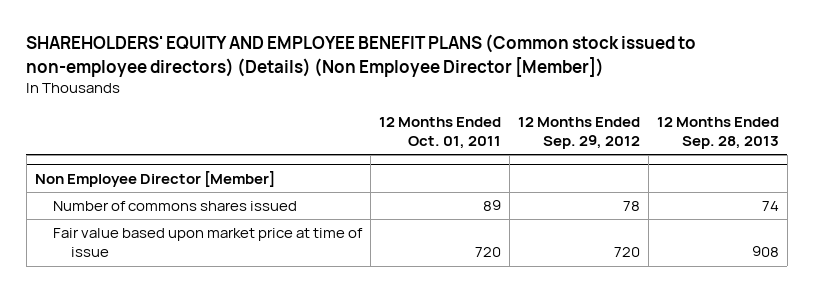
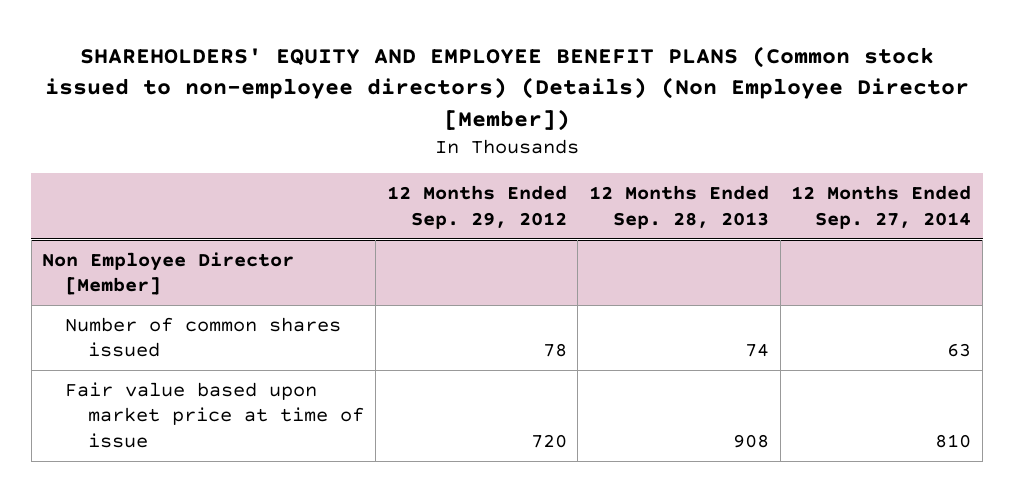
[378,116,501,150] 12 Months Ended Oct. 01, 2011 -> none
none -> [791,185,972,229] 12 Months Ended Sep. 27, 2014
[53,201,298,212] Number of commons shares issued -> [65,316,342,358] Number of common shares issued

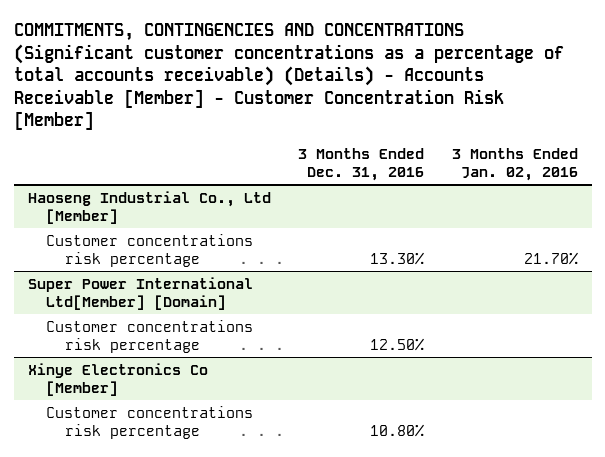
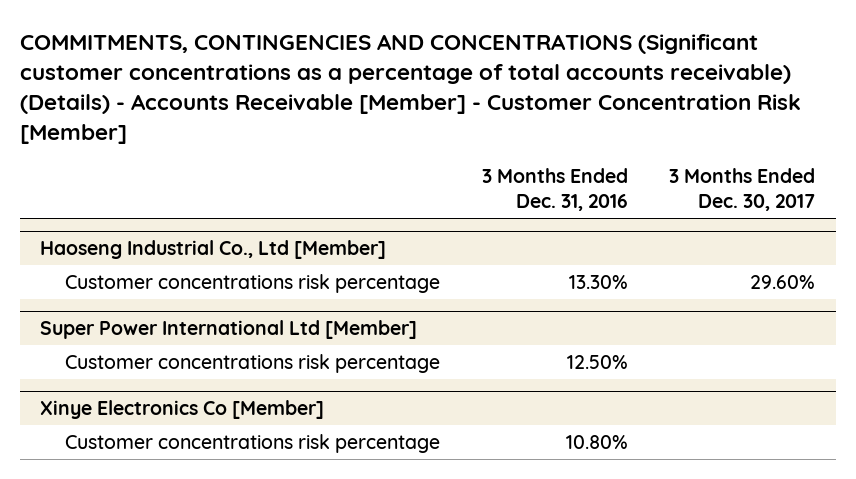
[451,147,578,181] 3 Months Ended Jan. 02, 2016 -> none
none -> [669,168,816,211] 3 Months Ended Dec. 30, 2017
[27,276,253,310] Super Power International Ltd[Member] [Domain] -> [40,320,418,340] Super Power International Ltd [Member]

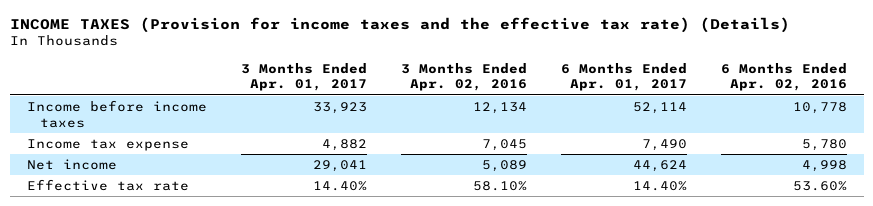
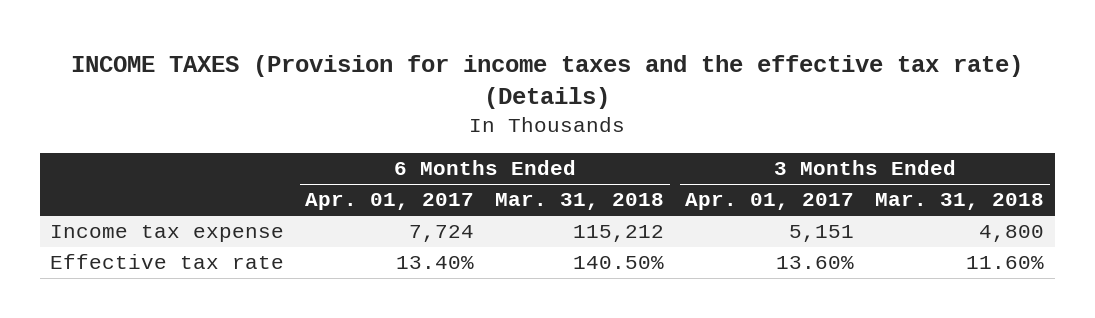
[400,62,527,92] 3 Months Ended Apr. 02, 2016 -> none
[720,62,847,92] 6 Months Ended Apr. 02, 2016 -> none
none -> [495,193,665,211] Mar. 31, 2018
none -> [875,193,1045,211] Mar. 31, 2018
[26,99,207,128] Income before income taxes -> none
[26,158,117,170] Net income -> none
[321,138,367,151] 4,882 -> [789,225,855,243] 5,151
[641,138,687,151] 7,490 -> [409,225,475,243] 7,724
[312,180,367,191] 14.40% -> [776,256,855,270] 13.60%
[632,180,687,191] 14.40% -> [396,256,475,270] 13.40%

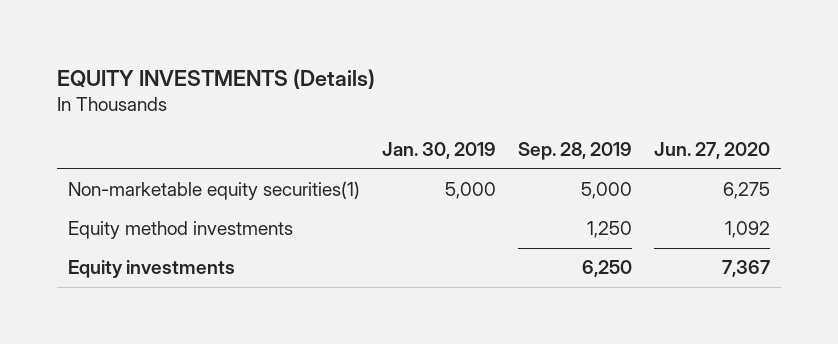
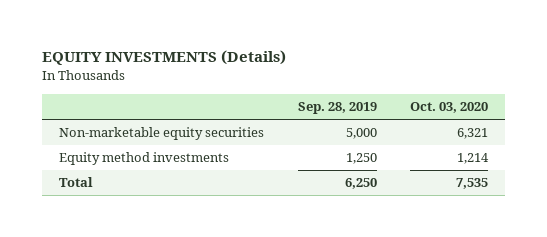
[381,142,496,160] Jan. 30, 2019 -> none
[654,142,771,160] Jun. 27, 2020 -> none
none -> [410,102,489,114] Oct. 03, 2020
[67,181,360,201] Non-marketable equity securities(1) -> [58,127,264,141] Non-marketable equity securities
[67,260,235,279] Equity investments -> [58,177,93,188] Total

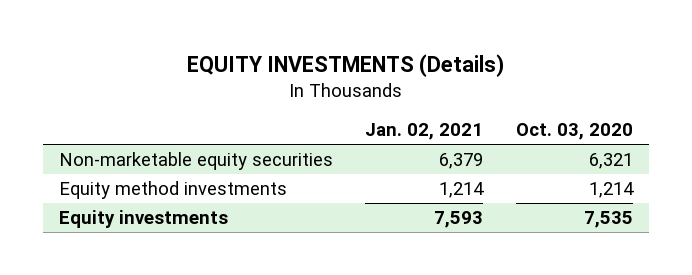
[297,102,377,115] Sep. 28, 2019 -> none
none -> [365,123,484,141] Jan. 02, 2021
[58,177,93,188] Total -> [58,209,228,228] Equity investments

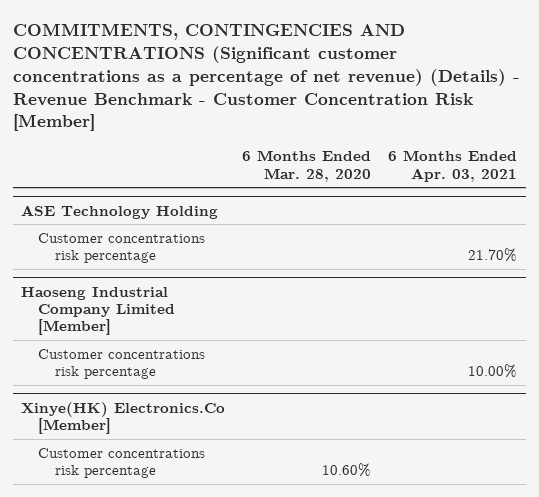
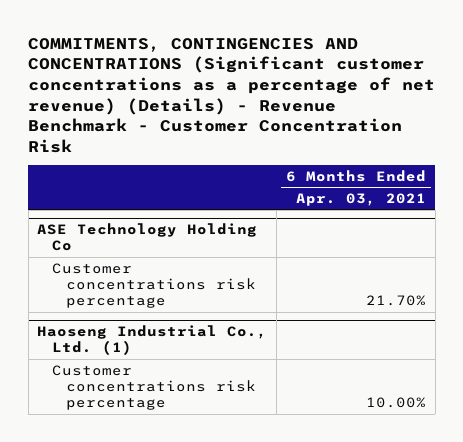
[13,22,521,132] COMMITMENTS, CONTINGENCIES AND CONCENTRATIONS (Significant customer concentrations as a percentage of net revenue) (Details) - Revenue Benchmark - Customer Concentration Risk [Member] -> [28,37,436,153] COMMITMENTS, CONTINGENCIES AND CONCENTRATIONS (Significant customer concentrations as a percentage of net revenue) (Details) - Revenue Benchmark - Customer Concentration Risk
[242,150,372,182] 6 Months Ended Mar. 28, 2020 -> none
[21,204,219,219] ASE Technology Holding -> [37,222,258,252] ASE Technology Holding Co
[21,286,175,336] Haoseng Industrial Company Limited [Member] -> [37,324,268,356] Haoseng Industrial Co., Ltd. (1)
[21,401,226,435] Xinye(HK) Electronics.Co [Member] -> none
[37,447,205,479] Customer concentrations risk percentage -> none

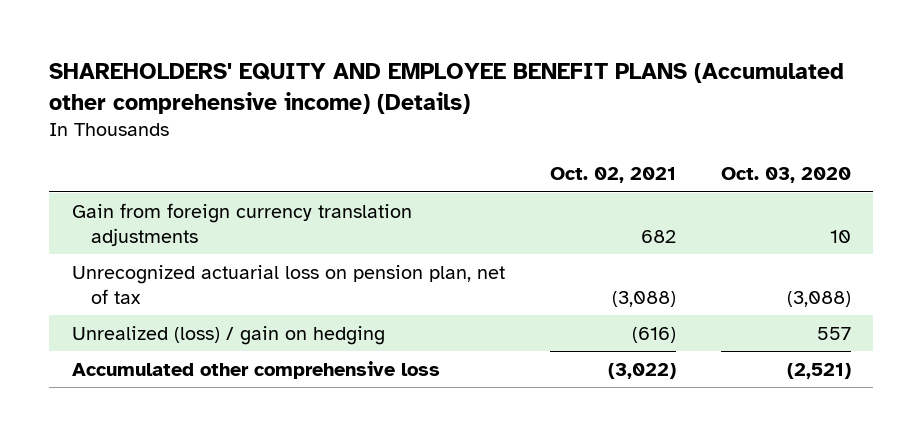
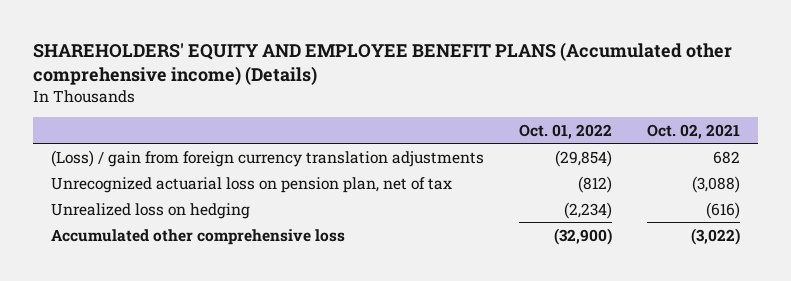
[720,167,851,184] Oct. 03, 2020 -> none
none -> [518,123,612,139] Oct. 01, 2022
[71,202,412,246] Gain from foreign currency translation adjustments -> [50,149,484,167] (Loss) / gain from foreign currency translation adjustments
[71,325,385,345] Unrealized (loss) / gain on hedging -> [50,202,250,219] Unrealized loss on hedging

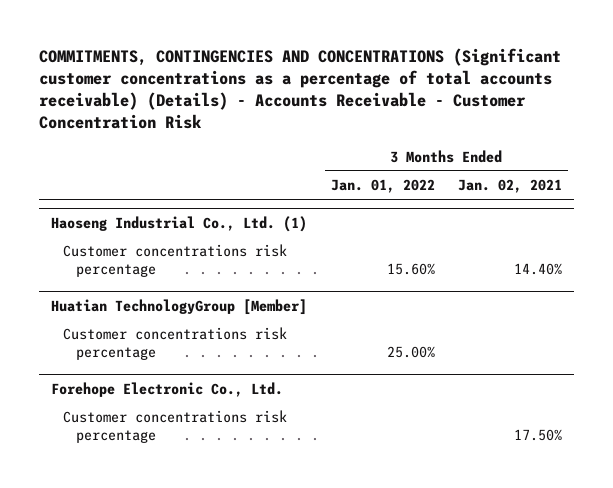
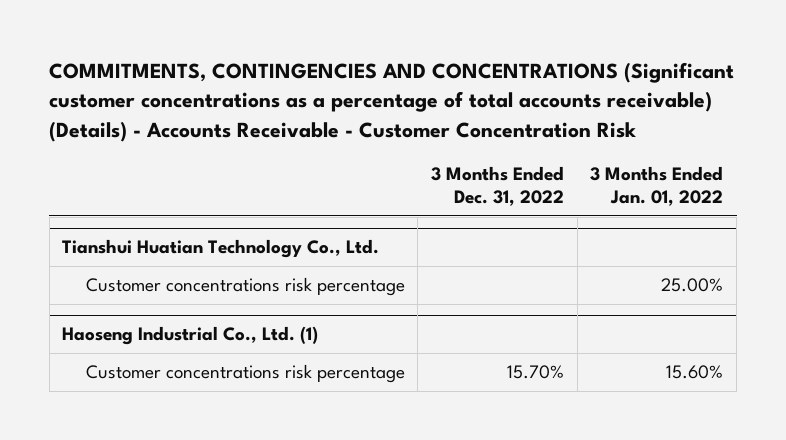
[458,179,563,194] Jan. 02, 2021 -> none
none -> [430,166,564,207] 3 Months Ended Dec. 31, 2022
none -> [62,239,380,259] Tianshui Huatian Technology Co., Ltd.
none -> [85,277,405,297] Customer concentrations risk percentage
[51,299,308,316] Huatian TechnologyGroup [Member] -> none
[63,327,288,361] Customer concentrations risk percentage -> none
[51,382,284,398] Forehope Electronic Co., Ltd. -> none
[63,410,288,444] Customer concentrations risk percentage -> none

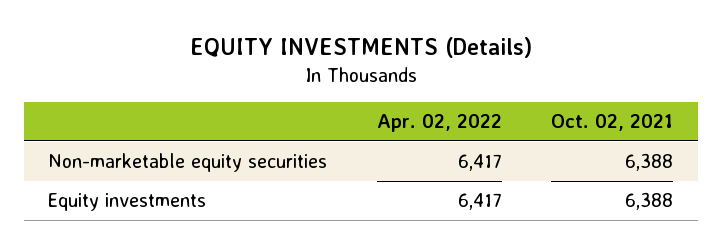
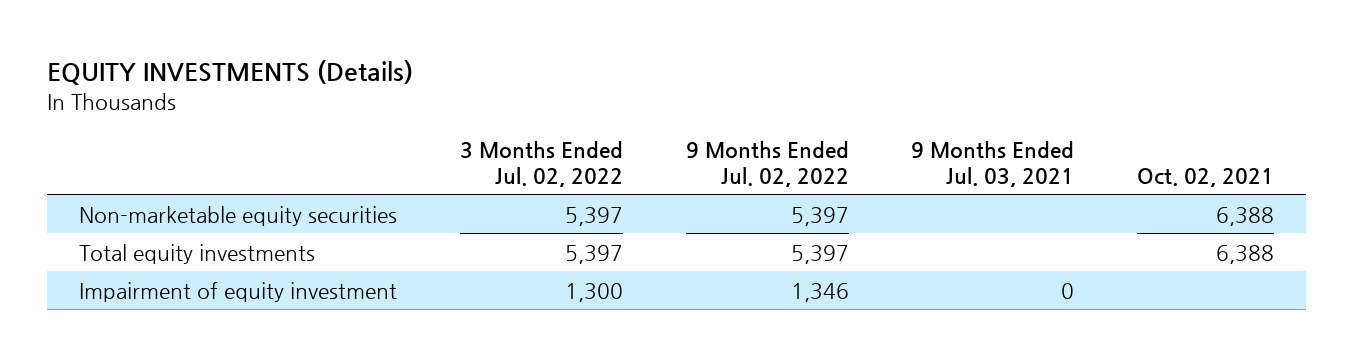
[376,114,502,133] Apr. 02, 2022 -> none
none -> [459,140,623,187] 3 Months Ended Jul. 02, 2022
none -> [685,140,849,187] 9 Months Ended Jul. 02, 2022
none -> [911,140,1075,187] 9 Months Ended Jul. 03, 2021
[48,193,207,212] Equity investments -> [78,243,315,264] Total equity investments
none -> [78,281,397,302] Impairment of equity investment

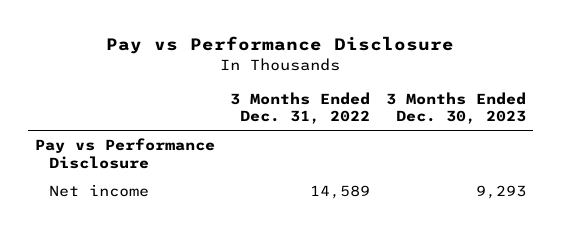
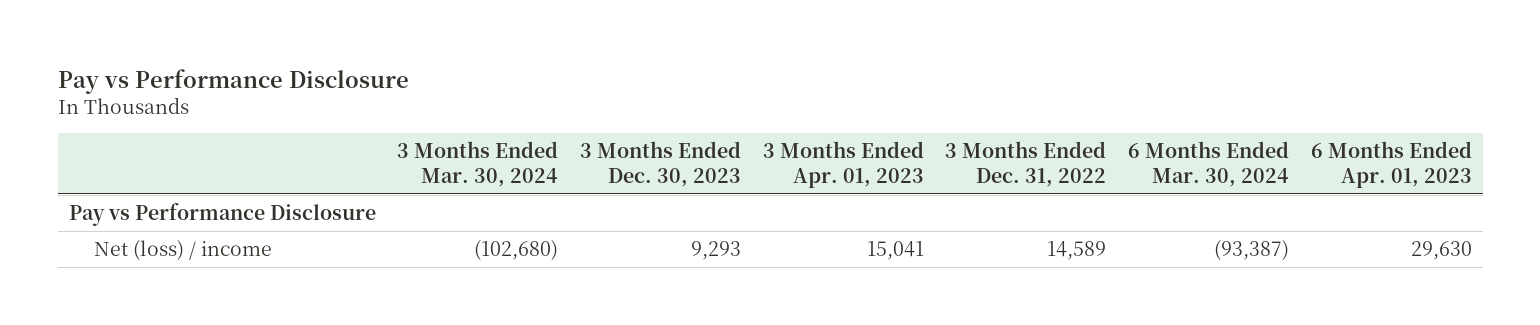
none -> [397,141,559,187] 3 Months Ended Mar. 30, 2024
none -> [762,141,924,188] 3 Months Ended Apr. 01, 2023
none -> [1128,141,1290,187] 6 Months Ended Mar. 30, 2024
none -> [1310,141,1472,188] 6 Months Ended Apr. 01, 2023
[49,184,150,198] Net income -> [93,240,272,262] Net (loss) / income

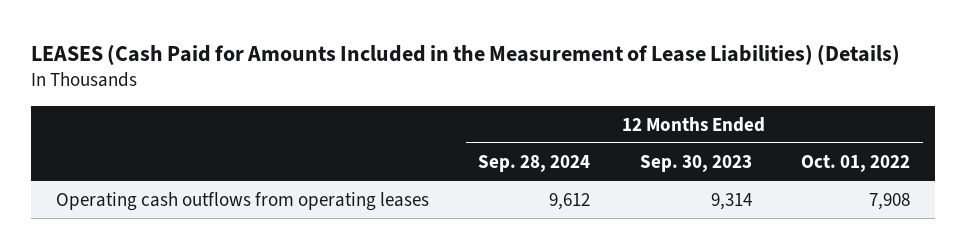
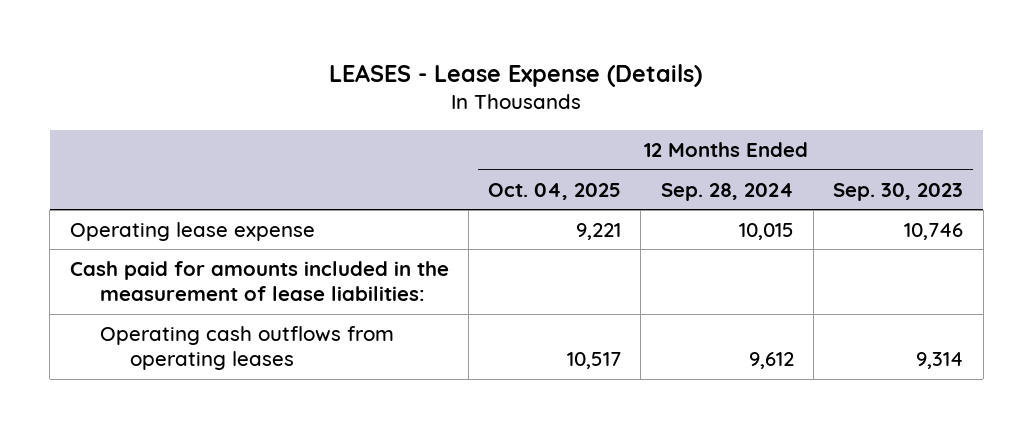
[30,43,900,65] LEASES (Cash Paid for Amounts Included in the Measurement of Lease Liabilities) (Details) -> [329,63,703,87] LEASES - Lease Expense (Details)
[801,154,911,172] Oct. 01, 2022 -> none
none -> [488,182,622,200] Oct. 04, 2025
none -> [69,222,315,242] Operating lease expense
none -> [69,261,449,302] Cash paid for amounts included in the measurement of lease liabilities:

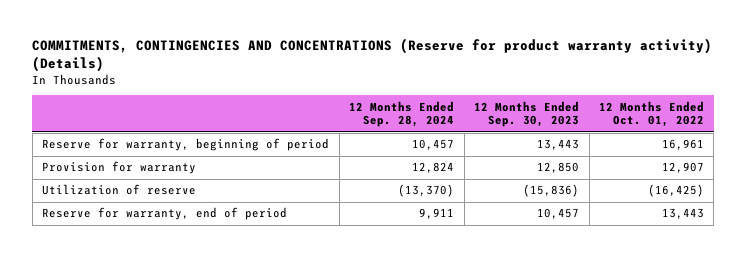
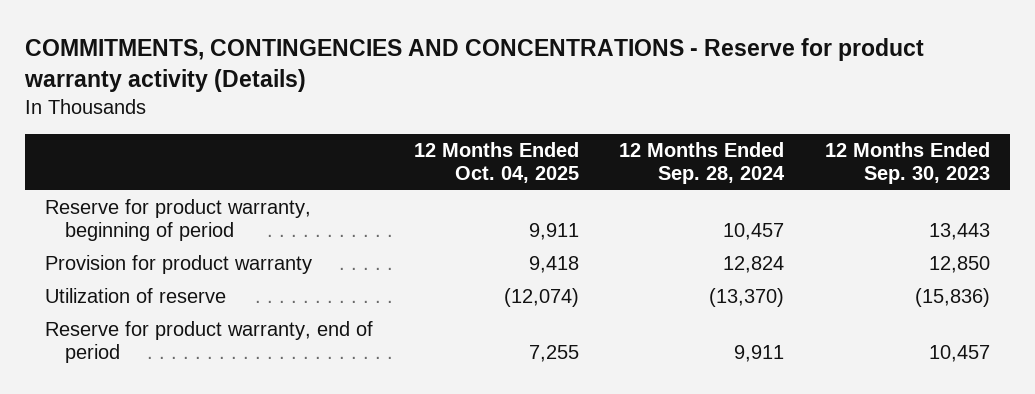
[32,38,713,73] COMMITMENTS, CONTINGENCIES AND CONCENTRATIONS (Reserve for product warranty activity) (Details) -> [23,37,924,92] COMMITMENTS, CONTINGENCIES AND CONCENTRATIONS - Reserve for product warranty activity (Details)
[599,100,705,128] 12 Months Ended Oct. 01, 2022 -> none
none -> [413,141,579,184] 12 Months Ended Oct. 04, 2025
[42,138,330,152] Reserve for warranty, beginning of period -> [45,199,312,242] Reserve for product warranty, beginning of period
[42,161,197,175] Provision for warranty -> [45,255,313,275] Provision for product warranty
[42,207,288,221] Reserve for warranty, end of period -> [45,321,374,364] Reserve for product warranty, end of period

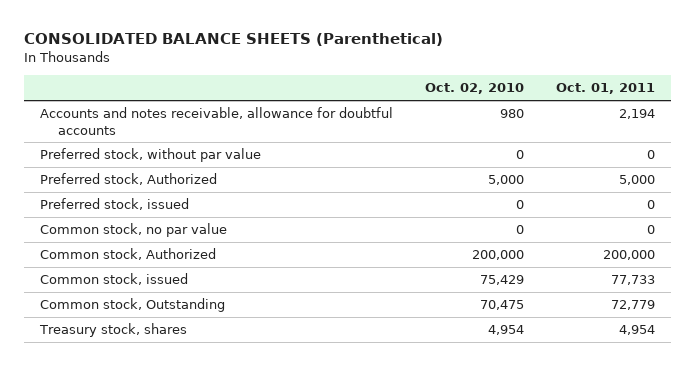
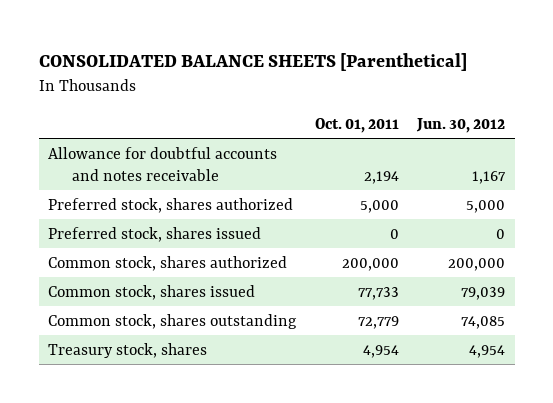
[24,33,444,47] CONSOLIDATED BALANCE SHEETS (Parenthetical) -> [38,52,467,71] CONSOLIDATED BALANCE SHEETS [Parenthetical]
[424,83,524,95] Oct. 02, 2010 -> none
none -> [416,117,506,133] Jun. 30, 2012
[40,148,262,163] Preferred stock, without par value -> none
[40,223,228,238] Common stock, no par value -> none
[40,107,394,135] Accounts and notes receivable, allowance for doubtful accounts -> [48,146,278,182] Allowance for doubtful accounts and notes receivable
[40,173,218,186] Preferred stock, Authorized -> [48,197,294,213] Preferred stock, shares authorized
[40,198,190,211] Preferred stock, issued -> [48,226,262,242] Preferred stock, shares issued
[40,248,217,261] Common stock, Authorized -> [48,255,288,271] Common stock, shares authorized
[40,273,189,286] Common stock, issued -> [48,284,256,300] Common stock, shares issued
[40,298,226,313] Common stock, Outstanding -> [48,313,298,329] Common stock, shares outstanding

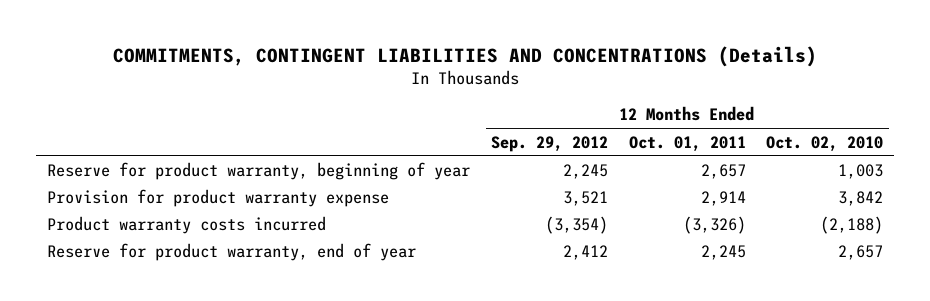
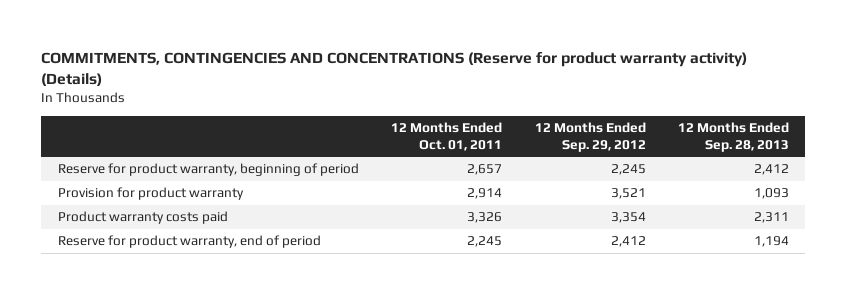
[113,46,818,68] COMMITMENTS, CONTINGENT LIABILITIES AND CONCENTRATIONS (Details) -> [41,51,748,86] COMMITMENTS, CONTINGENCIES AND CONCENTRATIONS (Reserve for product warranty activity) (Details)
[766,135,884,152] Oct. 02, 2010 -> none
none -> [678,122,790,152] 12 Months Ended Sep. 28, 2013
[46,162,470,181] Reserve for product warranty, beginning of year -> [57,163,359,177] Reserve for product warranty, beginning of period
[46,189,389,208] Provision for product warranty expense -> [57,187,244,201] Provision for product warranty
[46,216,326,235] Product warranty costs incurred -> [57,211,228,225] Product warranty costs paid
[544,216,608,235] (3,354) -> [610,212,646,224] 3,354
[682,216,746,235] (3,326) -> [467,212,503,224] 3,326
[46,243,416,262] Reserve for product warranty, end of year -> [57,235,321,249] Reserve for product warranty, end of period

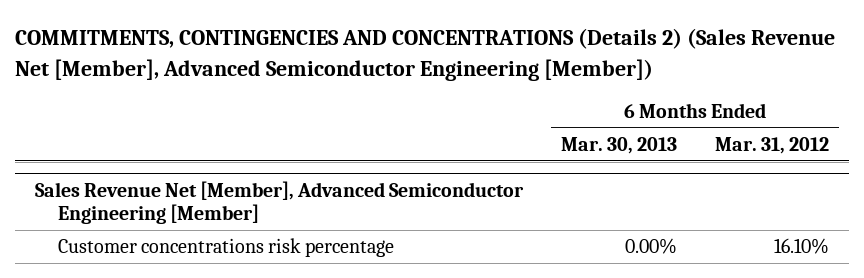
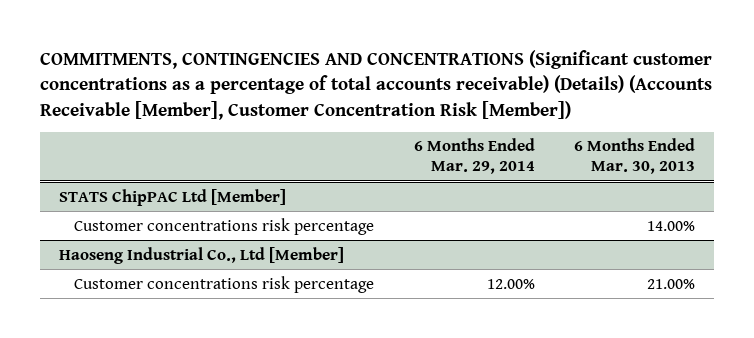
[15,28,836,81] COMMITMENTS, CONTINGENCIES AND CONCENTRATIONS (Details 2) (Sales Revenue Net [Member], Advanced Semiconductor Engineering [Member]) -> [39,50,712,120] COMMITMENTS, CONTINGENCIES AND CONCENTRATIONS (Significant customer concentrations as a percentage of total accounts receivable) (Details) (Accounts Receivable [Member], Customer Concentration Risk [Member])
[715,137,830,155] Mar. 31, 2012 -> none
none -> [413,138,535,175] 6 Months Ended Mar. 29, 2014
[34,180,524,225] Sales Revenue Net [Member], Advanced Semiconductor Engineering [Member] -> none
none -> [59,188,287,206] STATS ChipPAC Ltd [Member]
[625,238,678,255] 0.00% -> [646,220,695,231] 14.00%
none -> [59,246,345,264] Haoseng Industrial Co., Ltd [Member]
none -> [74,275,375,293] Customer concentrations risk percentage

